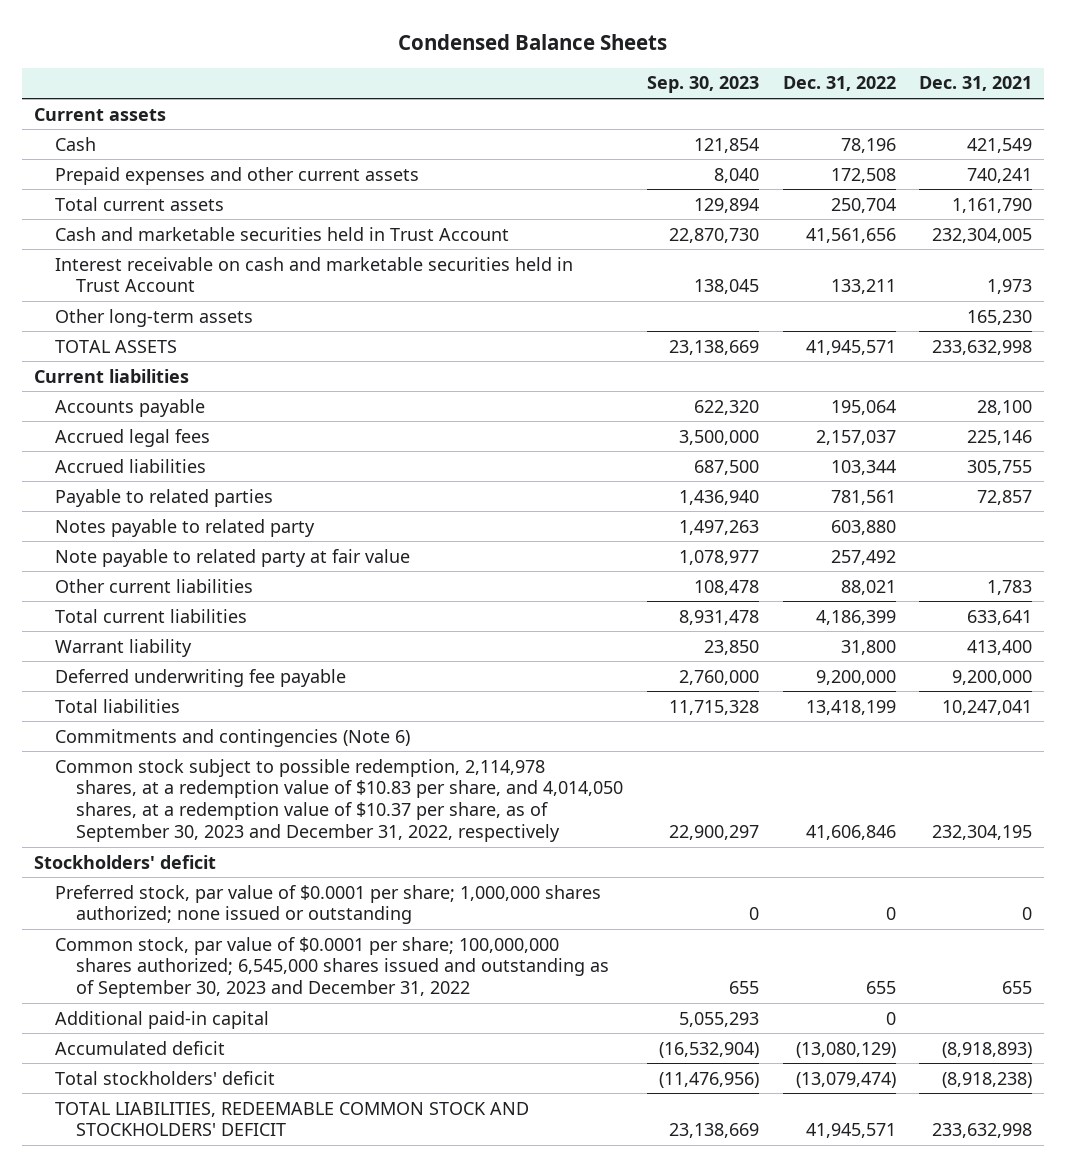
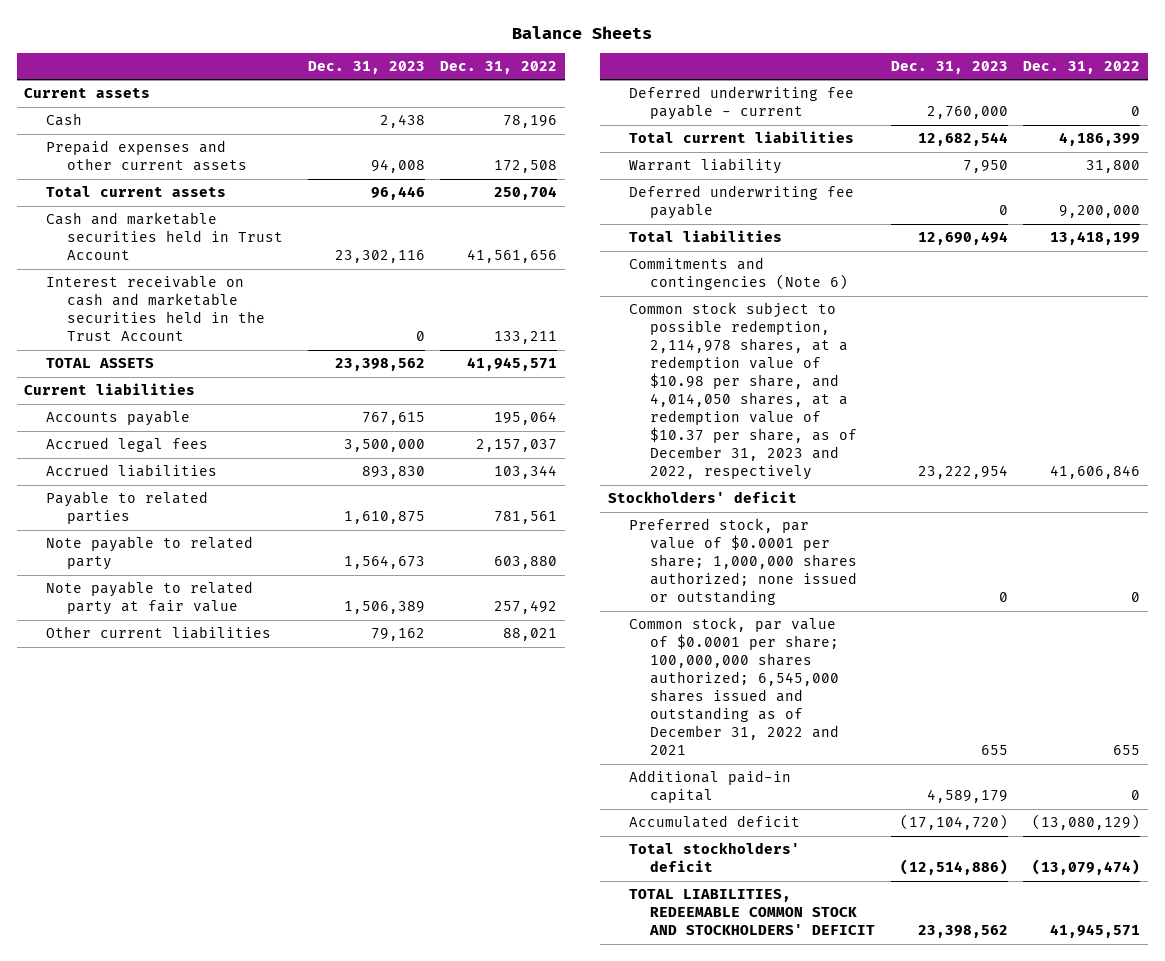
[398,33,668,50] Condensed Balance Sheets -> [512,25,653,39] Balance Sheets
[646,76,759,94] Sep. 30, 2023 -> none
[919,76,1033,92] Dec. 31, 2021 -> none
none -> [307,61,425,75] Dec. 31, 2023
[55,308,254,327] Other long-term assets -> none
[55,256,574,293] Interest receivable on cash and marketable securities held in Trust Account -> [45,275,266,342] Interest receivable on cash and marketable securities held in the Trust Account
[55,518,316,537] Notes payable to related party -> [45,536,253,571] Note payable to related party
none -> [629,86,855,121] Deferred underwriting fee payable - current
[55,758,623,842] Common stock subject to possible redemption, 2,114,978 shares, at a redemption value of $10.83 per share, and 4,014,050 shares, at a redemption value of $10.37 per share, as of September 30, 2023 and December 31, 2022, respectively -> [629,302,858,481] Common stock subject to possible redemption, 2,114,978 shares, at a redemption value of $10.98 per share, and 4,014,050 shares, at a redemption value of $10.37 per share, as of December 31, 2023 and 2022, respectively
[55,936,609,999] Common stock, par value of $0.0001 per share; 100,000,000 shares authorized; 6,545,000 shares issued and outstanding as of September 30, 2023 and December 31, 2022 -> [629,617,840,756] Common stock, par value of $0.0001 per share; 100,000,000 shares authorized; 6,545,000 shares issued and outstanding as of December 31, 2022 and 2021

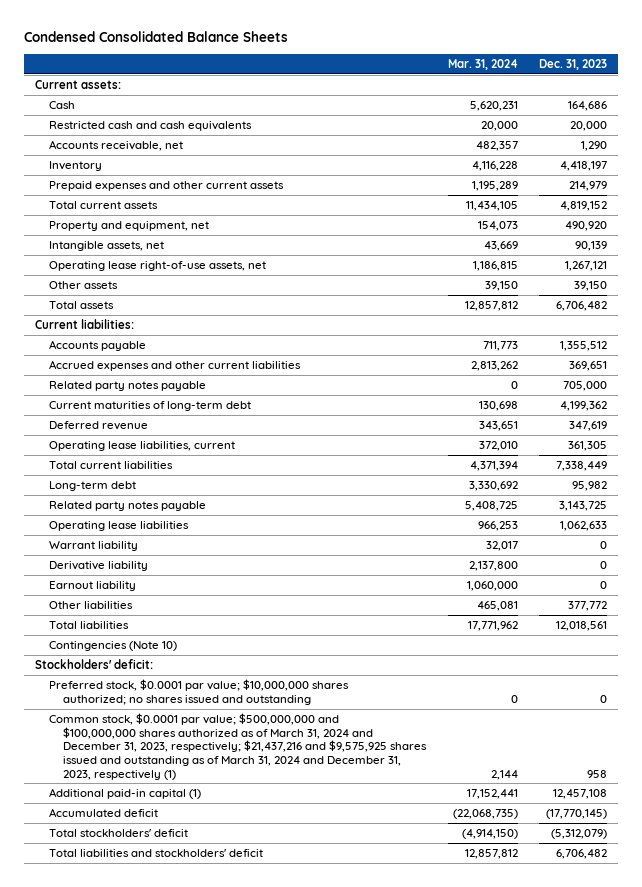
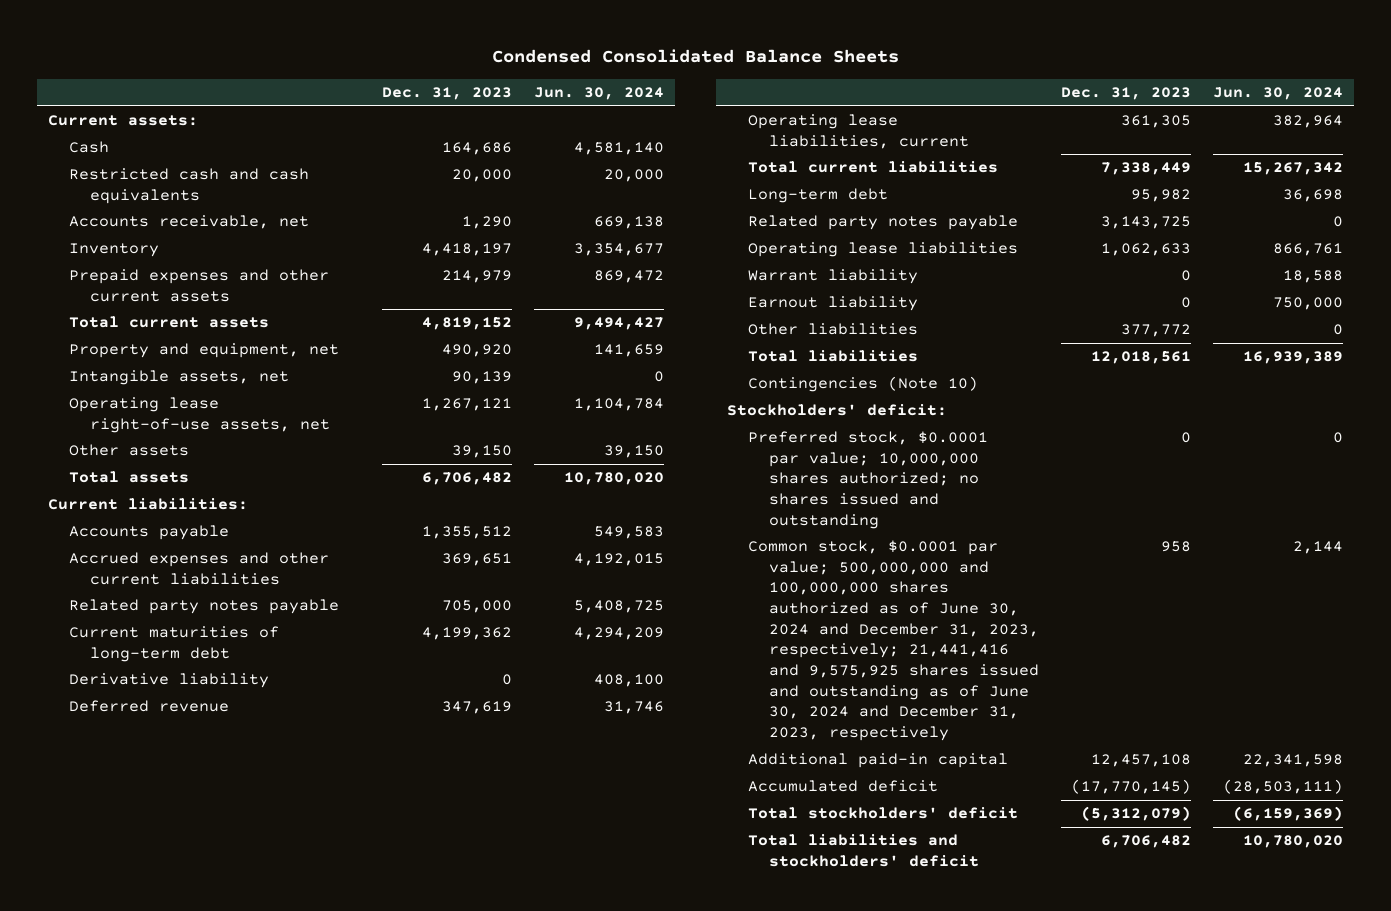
[447,59,518,71] Mar. 31, 2024 -> none
none -> [533,86,664,100] Jun. 30, 2024
[48,561,148,572] Derivative liability -> [68,673,269,689] Derivative liability
[48,679,349,705] Preferred stock, $0.0001 par value; $10,000,000 shares authorized; no shares issued and outstanding -> [748,431,989,529] Preferred stock, $0.0001 par value; 10,000,000 shares authorized; no shares issued and outstanding
[48,713,428,780] Common stock, $0.0001 par value; $500,000,000 and $100,000,000 shares authorized as of March 31, 2024 and December 31, 2023, respectively; $21,437,216 and $9,575,925 shares issued and outstanding as of March 31, 2024 and December 31, 2023, respectively (1) -> [748,540,1039,742] Common stock, $0.0001 par value; 500,000,000 and 100,000,000 shares authorized as of June 30, 2024 and December 31, 2023, respectively; 21,441,416 and 9,575,925 shares issued and outstanding as of June 30, 2024 and December 31, 2023, respectively
[48,788,201,800] Additional paid-in capital (1) -> [748,753,1009,769] Additional paid-in capital

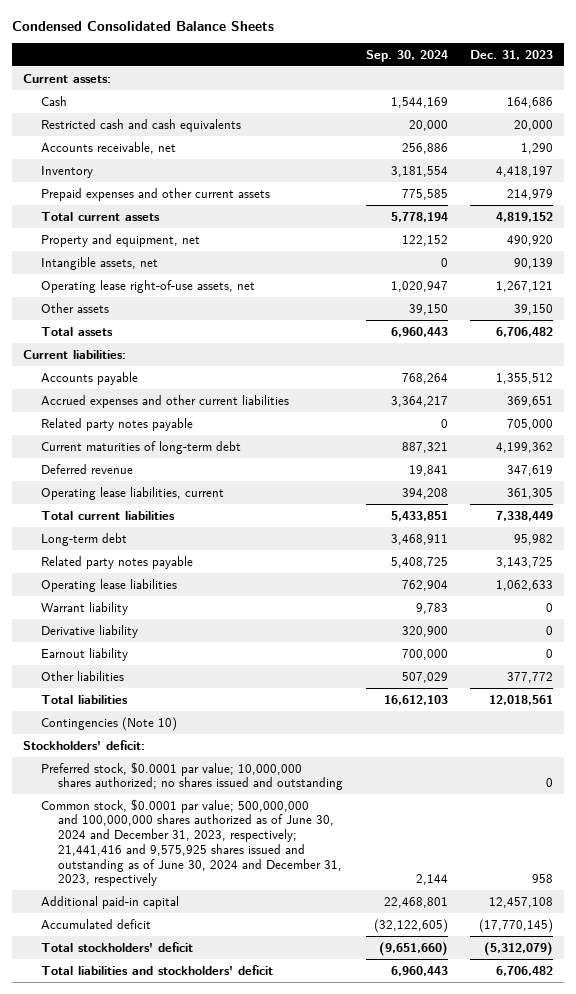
[533,86,664,100] Jun. 30, 2024 -> none
none -> [365,49,448,62] Sep. 30, 2024
[68,673,269,689] Derivative liability -> [40,624,138,638] Derivative liability

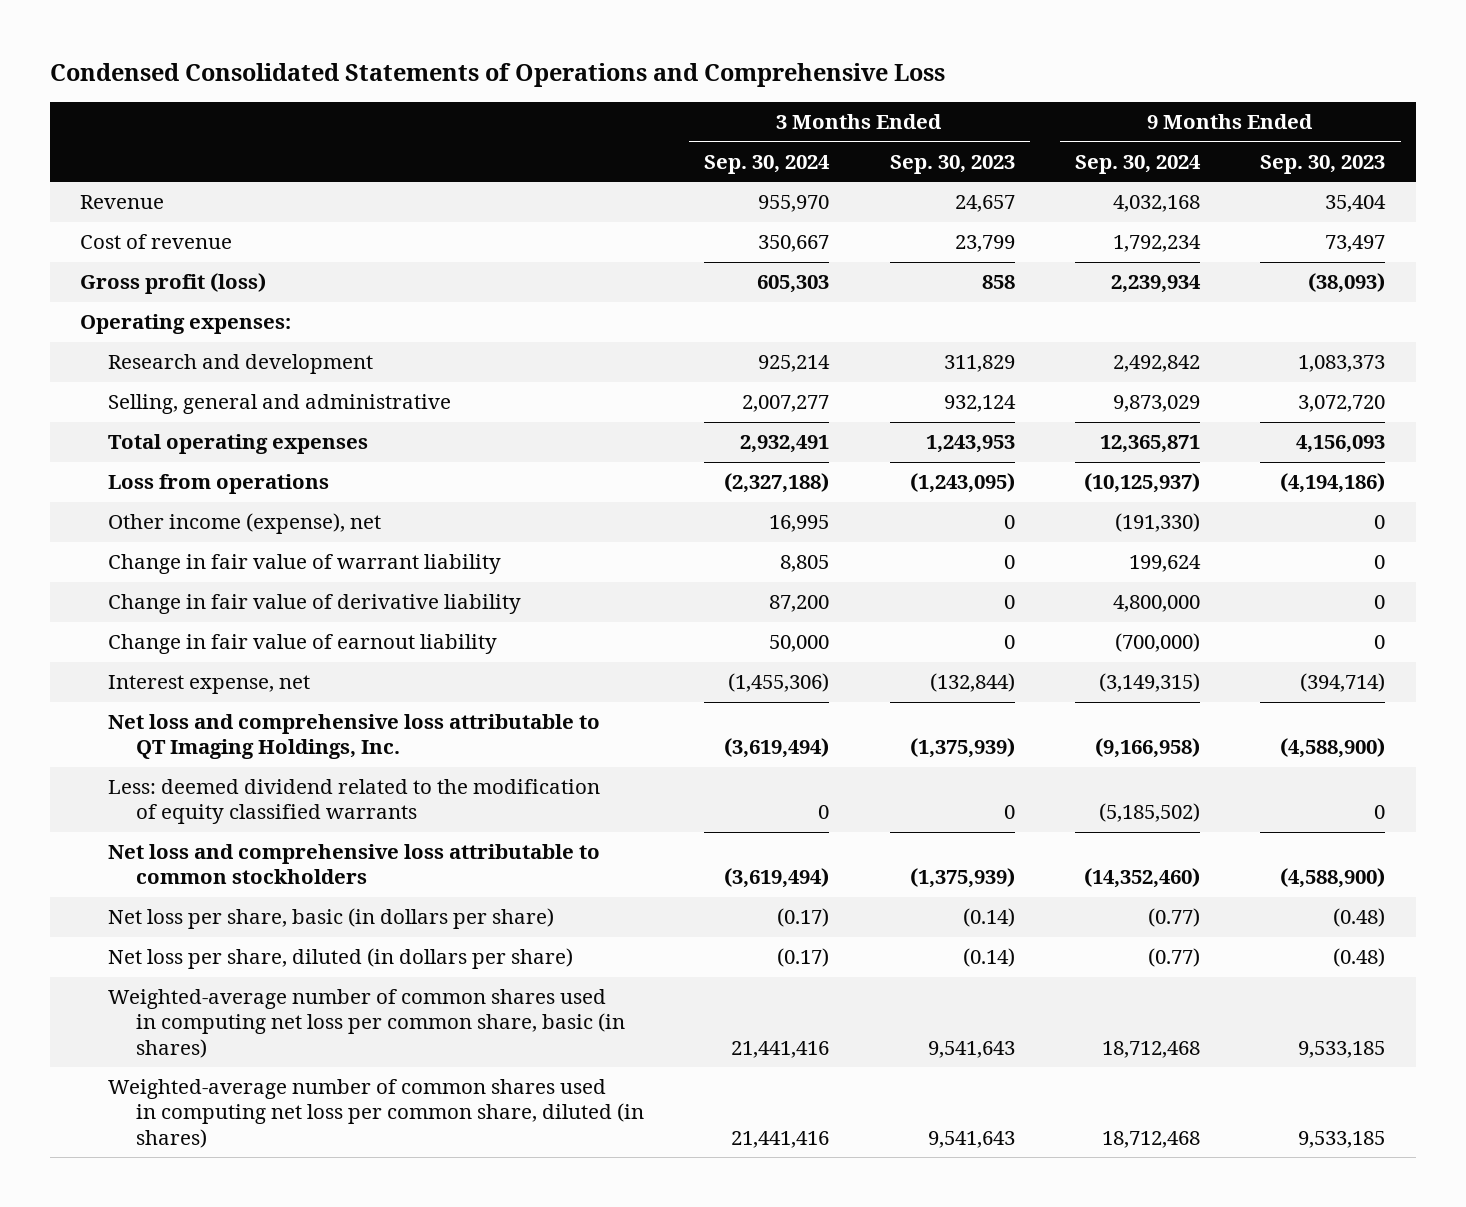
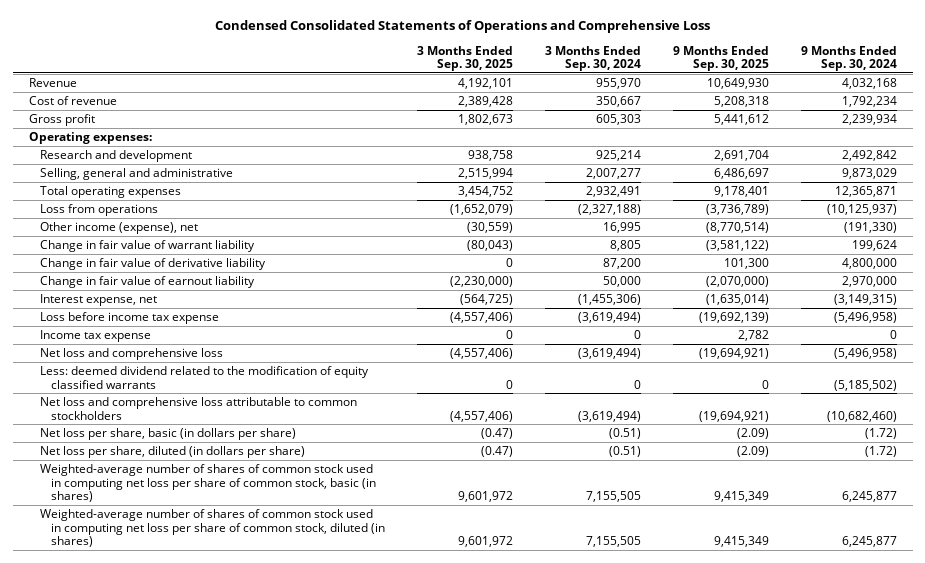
[889,154,1015,174] Sep. 30, 2023 -> none
[1260,154,1386,174] Sep. 30, 2023 -> none
none -> [416,45,513,72] 3 Months Ended Sep. 30, 2025
none -> [672,45,769,72] 9 Months Ended Sep. 30, 2025
[80,273,267,295] Gross profit (loss) -> [28,113,95,126] Gross profit
[1115,633,1201,653] (700,000) -> [841,275,897,287] 2,970,000
[107,714,600,760] Net loss and comprehensive loss attributable to QT Imaging Holdings, Inc. -> none
none -> [39,311,219,324] Loss before income tax expense
none -> [39,329,151,342] Income tax expense
none -> [39,347,223,360] Net loss and comprehensive loss
[1084,868,1201,889] (14,352,460) -> [826,410,897,422] (10,682,460)
[777,908,830,928] (0.17) -> [608,427,641,439] (0.51)
[1148,908,1201,928] (0.77) -> [864,427,897,439] (1.72)
[777,948,830,968] (0.17) -> [608,445,641,457] (0.51)
[1148,948,1201,968] (0.77) -> [864,445,897,457] (1.72)
[107,989,625,1058] Weighted-average number of common shares used in computing net loss per common share, basic (in shares) -> [39,463,376,503] Weighted-average number of shares of common stock used in computing net loss per share of common stock, basic (in shares)
[731,1040,830,1058] 21,441,416 -> [585,491,641,503] 7,155,505
[1102,1040,1201,1058] 18,712,468 -> [841,491,897,503] 6,245,877
[107,1079,644,1148] Weighted-average number of common shares used in computing net loss per common share, diluted (in shares) -> [39,508,385,548] Weighted-average number of shares of common stock used in computing net loss per share of common stock, diluted (in shares)
[731,1130,830,1148] 21,441,416 -> [585,536,641,548] 7,155,505
[1102,1130,1201,1148] 18,712,468 -> [841,536,897,548] 6,245,877

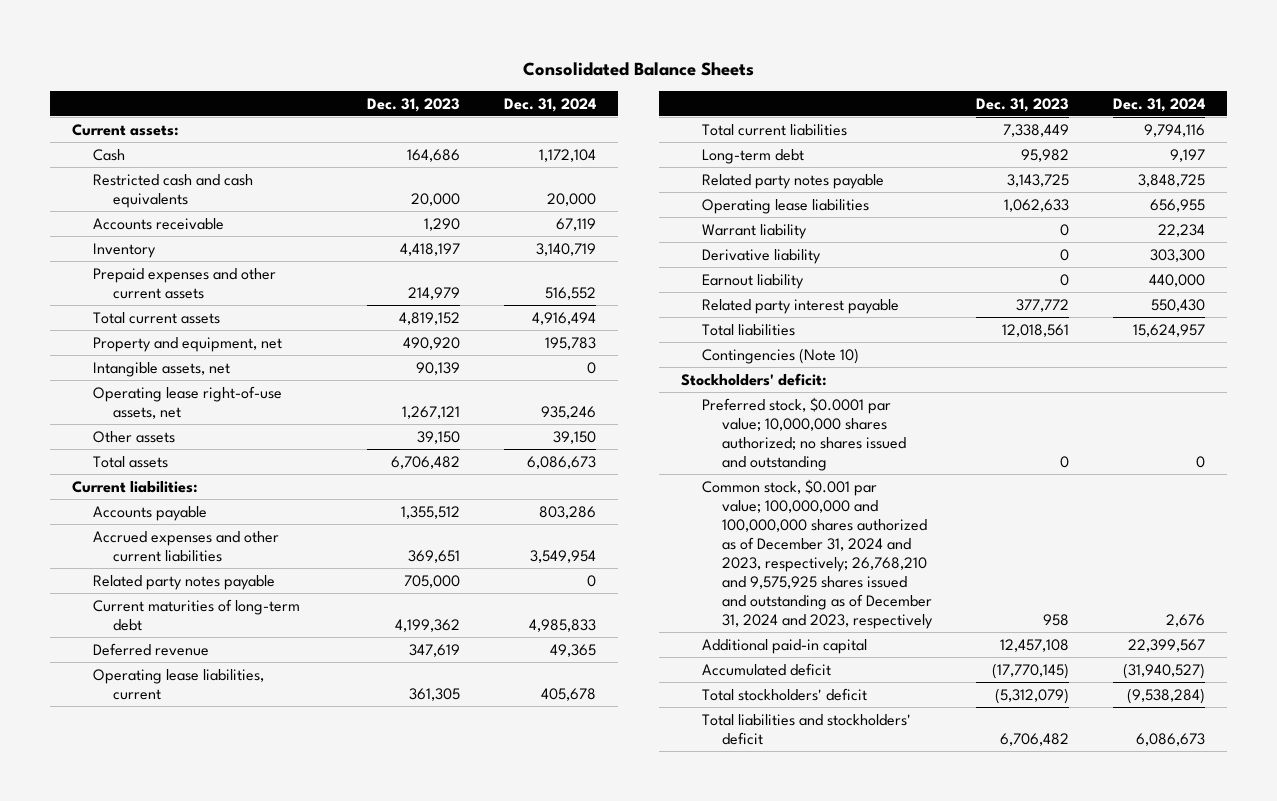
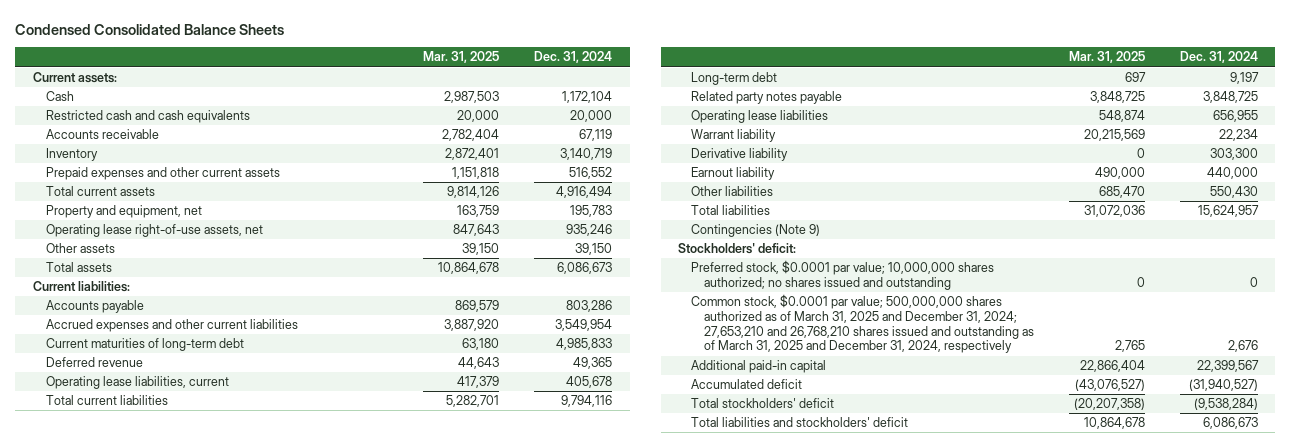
[522,61,754,76] Consolidated Balance Sheets -> [15,23,285,35] Condensed Consolidated Balance Sheets
[367,97,461,112] Dec. 31, 2023 -> none
none -> [423,51,500,64] Mar. 31, 2025
[92,361,230,377] Intangible assets, net -> none
[92,574,275,590] Related party notes payable -> none
[701,298,899,314] Related party interest payable -> [691,186,774,197] Other liabilities
[701,347,859,364] Contingencies (Note 10) -> [691,224,821,238] Contingencies (Note 9)
[701,478,934,630] Common stock, $0.001 par value; 100,000,000 and 100,000,000 shares authorized as of December 31, 2024 and 2023, respectively; 26,768,210 and 9,575,925 shares issued and outstanding as of December 31, 2024 and 2023, respectively -> [691,294,1035,354] Common stock, $0.0001 par value; 500,000,000 shares authorized as of March 31, 2025 and December 31, 2024; 27,653,210 and 26,768,210 shares issued and outstanding as of March 31, 2025 and December 31, 2024, respectively

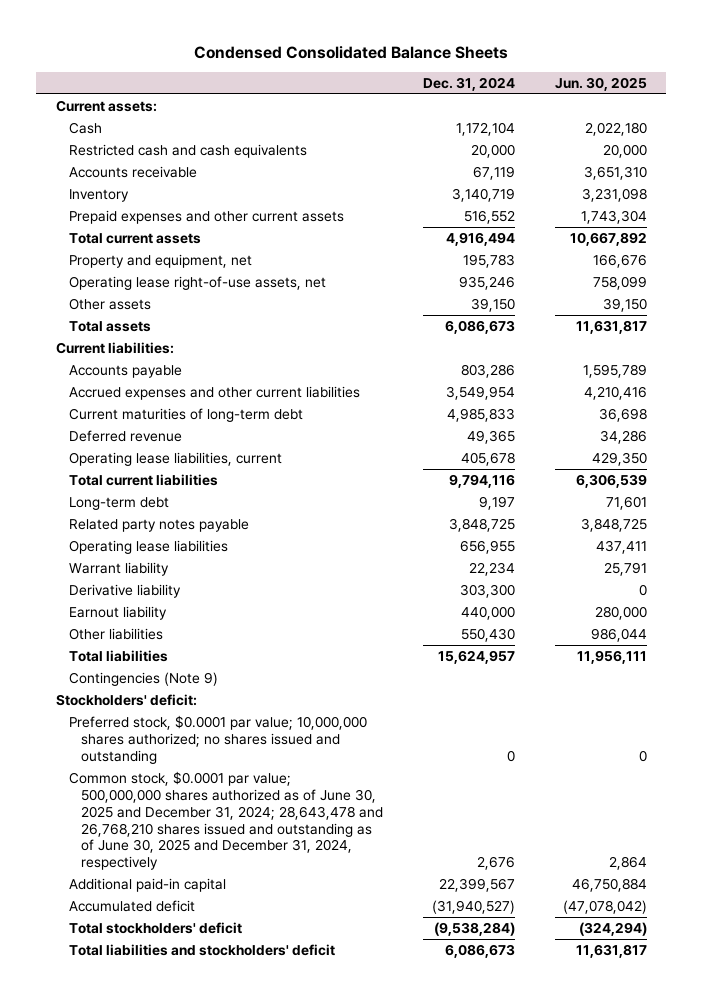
[423,51,500,64] Mar. 31, 2025 -> none
none -> [554,76,647,91] Jun. 30, 2025
[691,294,1035,354] Common stock, $0.0001 par value; 500,000,000 shares authorized as of March 31, 2025 and December 31, 2024; 27,653,210 and 26,768,210 shares issued and outstanding as of March 31, 2025 and December 31, 2024, respectively -> [68,770,384,871] Common stock, $0.0001 par value; 500,000,000 shares authorized as of June 30, 2025 and December 31, 2024; 28,643,478 and 26,768,210 shares issued and outstanding as of June 30, 2025 and December 31, 2024, respectively

